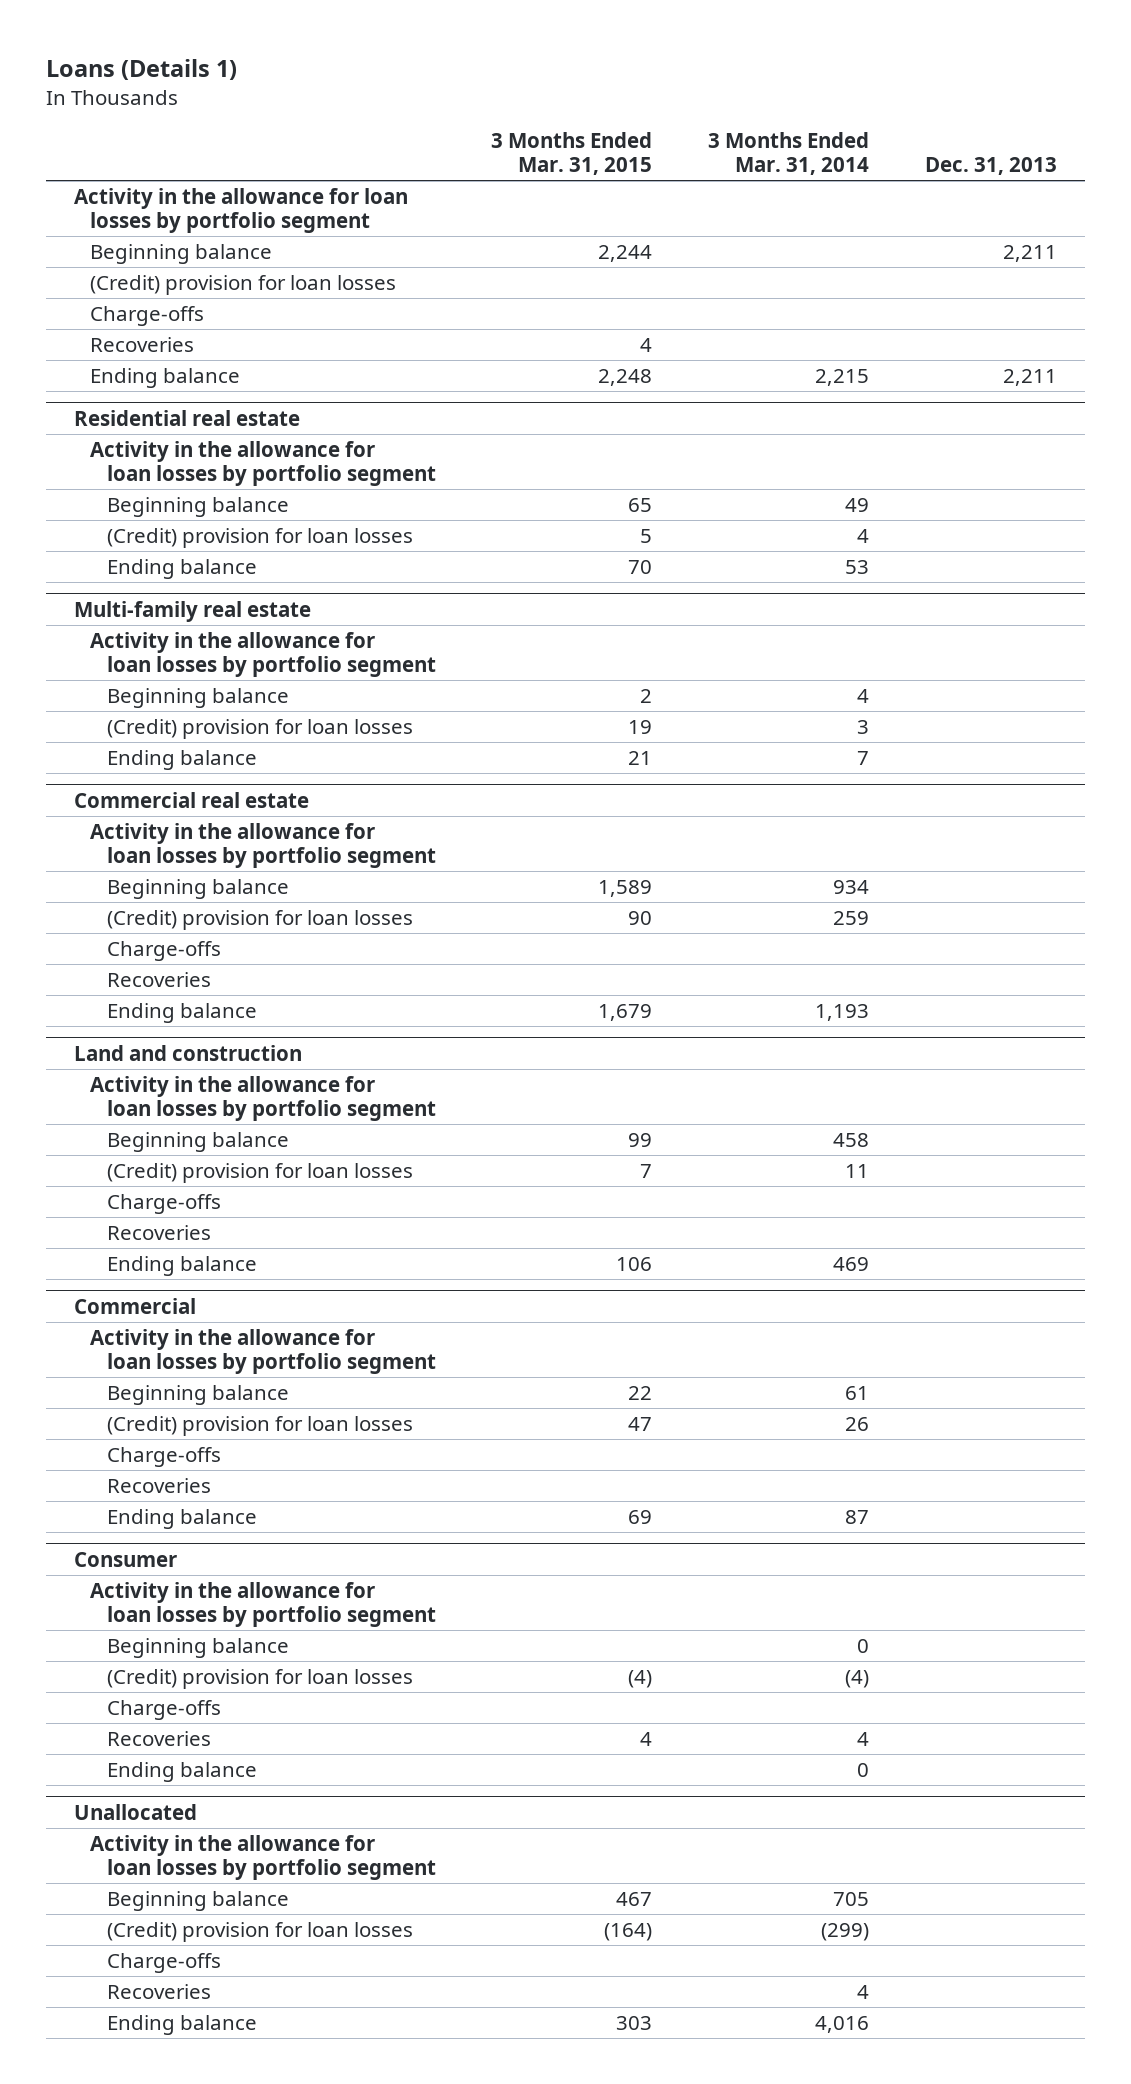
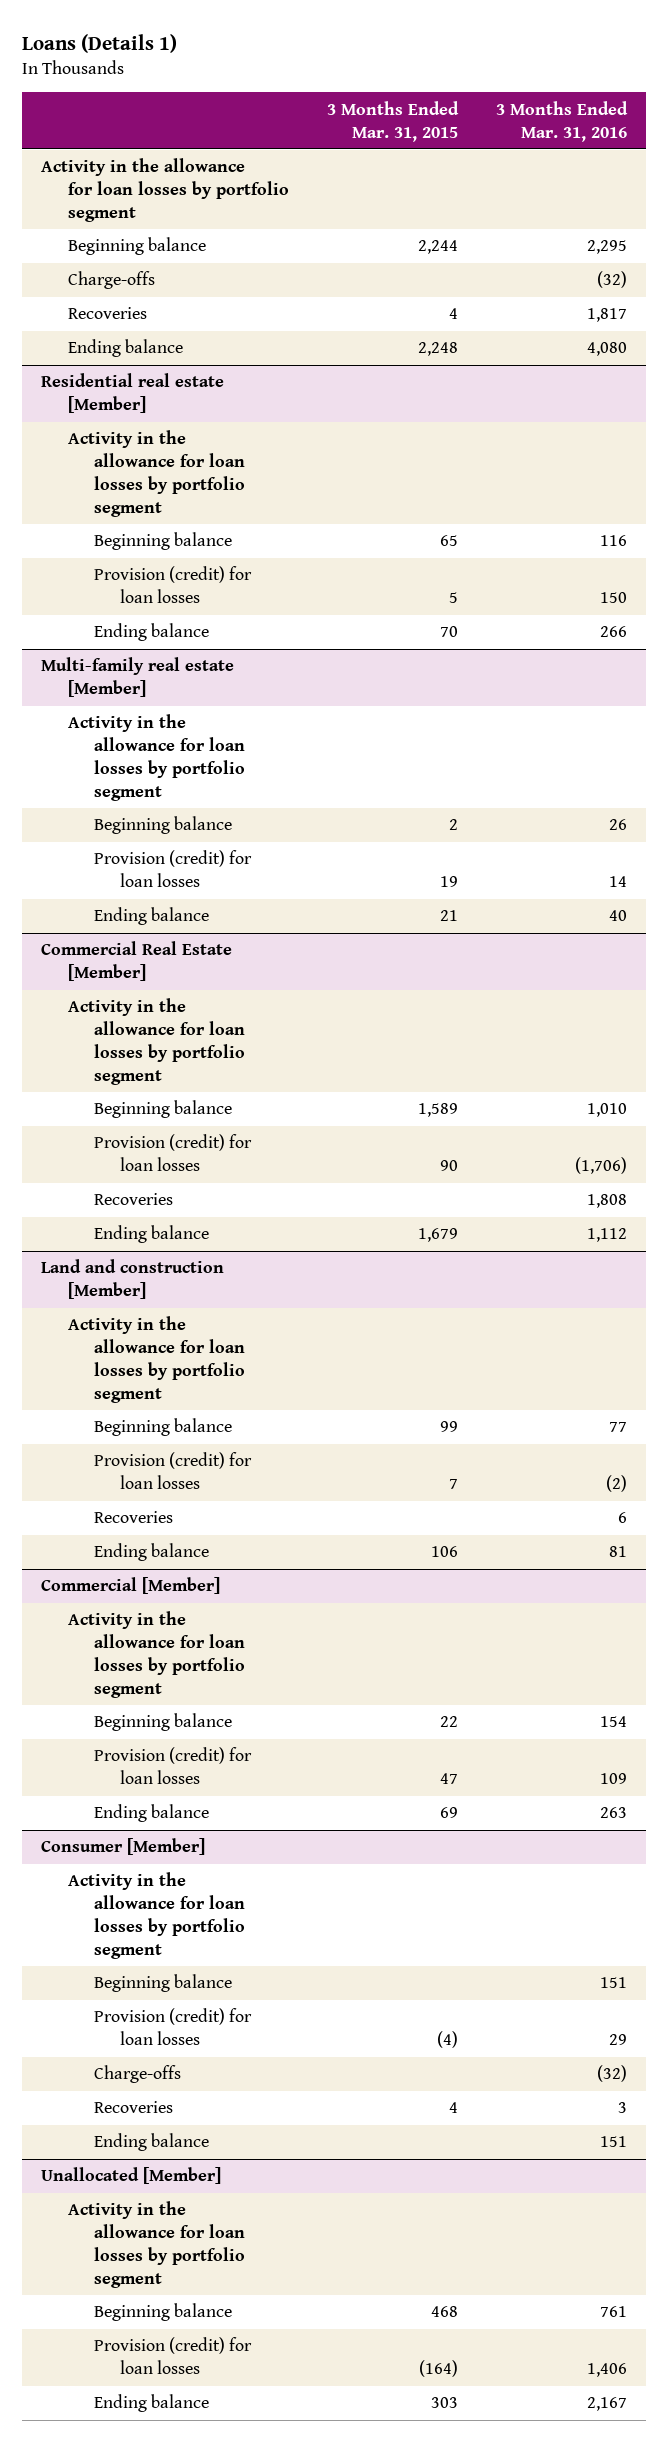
[708,132,870,175] 3 Months Ended Mar. 31, 2014 -> none
[925,156,1058,175] Dec. 31, 2013 -> none
none -> [496,100,629,142] 3 Months Ended Mar. 31, 2016
[90,274,397,295] (Credit) provision for loan losses -> none
[73,409,300,426] Residential real estate -> [41,373,225,414] Residential real estate [Member]
[106,527,413,548] (Credit) provision for loan losses -> [93,566,252,604] Provision (credit) for loan losses
[73,600,311,622] Multi-family real estate -> [41,657,235,698] Multi-family real estate [Member]
[106,718,413,739] (Credit) provision for loan losses -> [93,850,252,888] Provision (credit) for loan losses
[73,791,309,808] Commercial real estate -> [41,941,233,982] Commercial Real Estate [Member]
[106,940,221,961] Charge-offs -> none
[106,909,413,930] (Credit) provision for loan losses -> [93,1134,252,1172] Provision (credit) for loan losses
[73,1044,302,1061] Land and construction -> [41,1259,225,1300] Land and construction [Member]
[106,1193,221,1214] Charge-offs -> none
[106,1162,413,1183] (Credit) provision for loan losses -> [93,1452,252,1490] Provision (credit) for loan losses
[73,1297,196,1314] Commercial -> [41,1577,221,1595] Commercial [Member]
[106,1446,221,1467] Charge-offs -> none
[106,1477,211,1493] Recoveries -> none
[106,1415,413,1436] (Credit) provision for loan losses -> [93,1747,252,1785] Provision (credit) for loan losses
[73,1551,177,1567] Consumer -> [41,1838,206,1856] Consumer [Member]
[106,1668,413,1689] (Credit) provision for loan losses -> [93,2008,252,2046] Provision (credit) for loan losses
[73,1803,197,1820] Unallocated -> [41,2167,222,2185] Unallocated [Member]
[106,1952,221,1973] Charge-offs -> none
[106,1983,211,1999] Recoveries -> none
[616,1891,653,1906] 467 -> [430,2306,458,2318] 468
[106,1921,413,1942] (Credit) provision for loan losses -> [93,2337,252,2375] Provision (credit) for loan losses

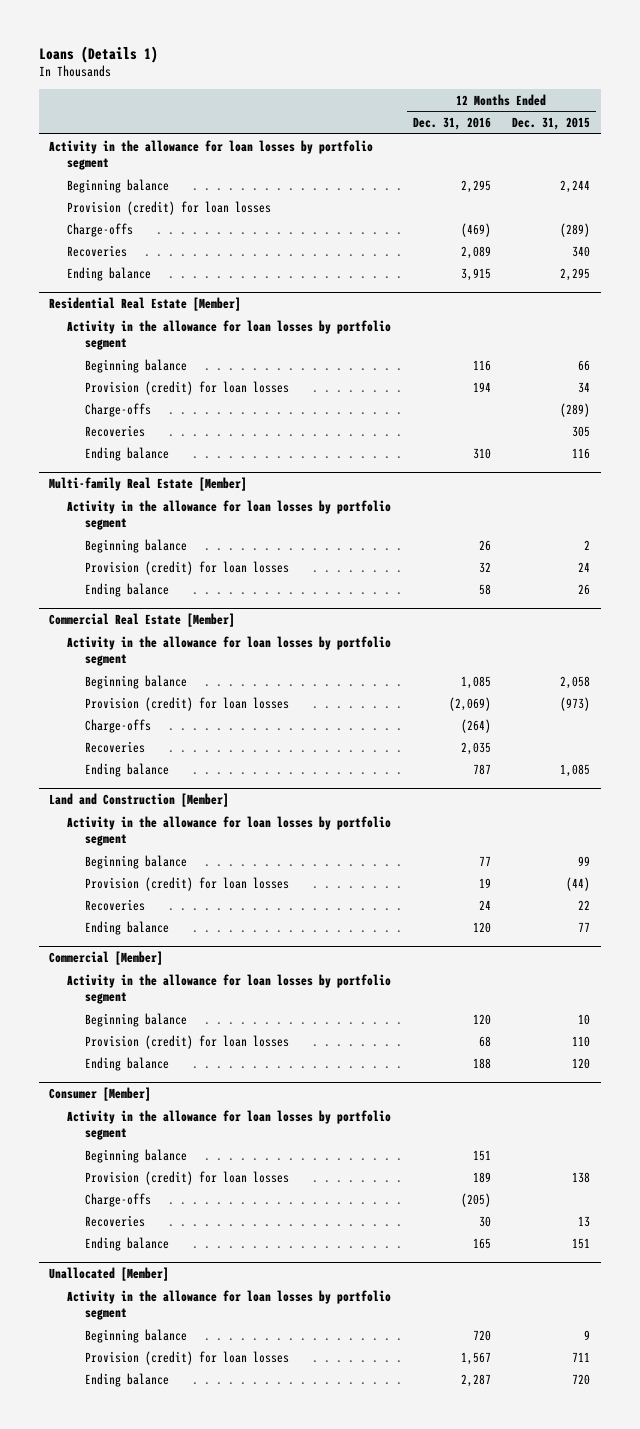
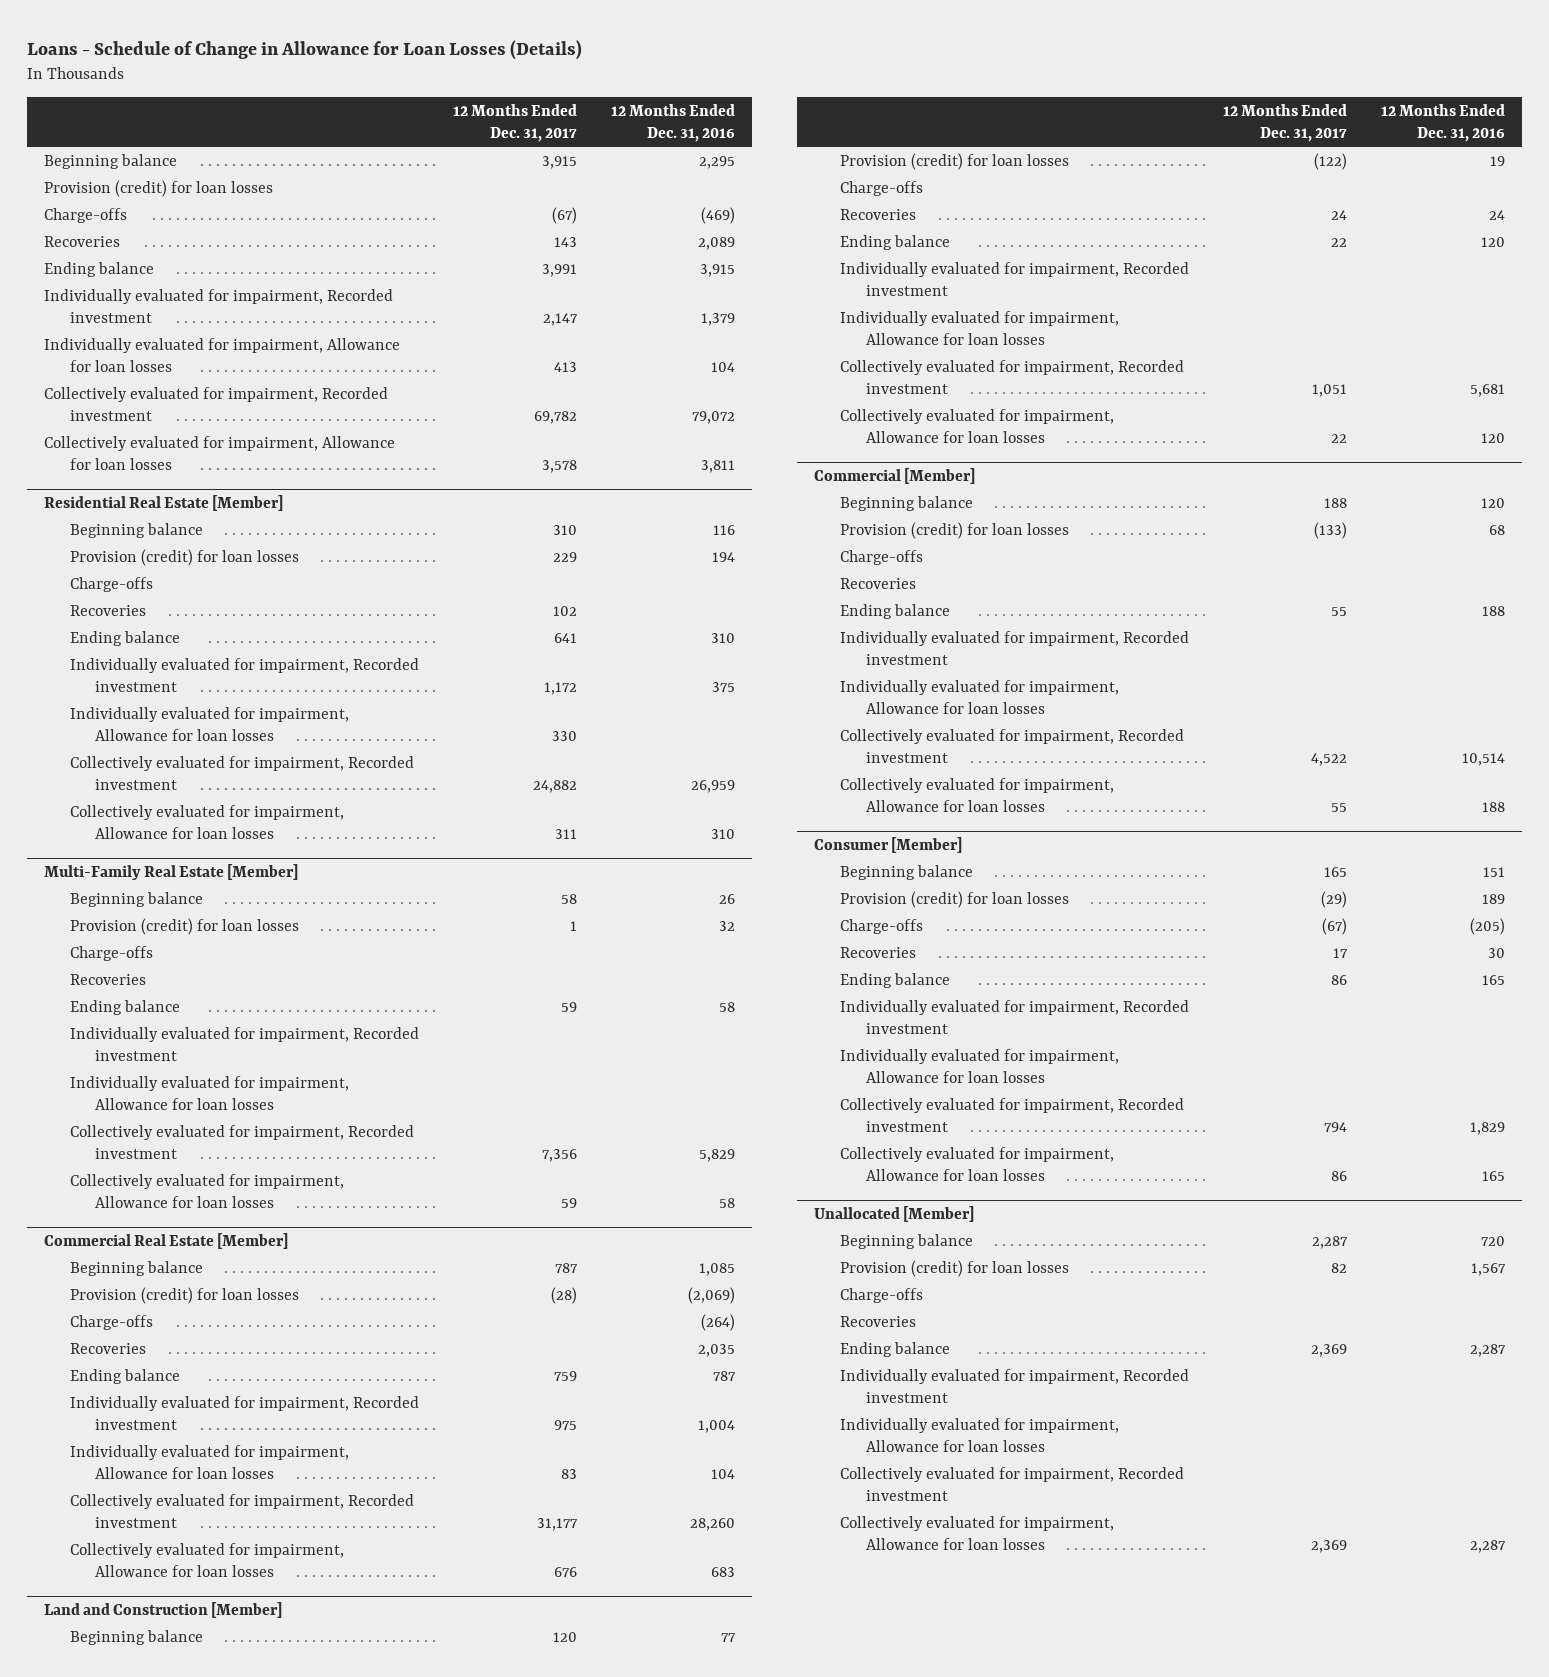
[38,45,158,63] Loans (Details 1) -> [26,39,582,60] Loans - Schedule of Change in Allowance for Loan Losses (Details)
[512,117,591,131] Dec. 31, 2015 -> none
none -> [452,103,577,142] 12 Months Ended Dec. 31, 2017
[49,139,374,171] Activity in the allowance for loan losses by portfolio segment -> none
none -> [43,288,393,323] Individually evaluated for impairment, Recorded investment
none -> [43,337,400,372] Individually evaluated for impairment, Allowance for loan losses
none -> [43,386,388,421] Collectively evaluated for impairment, Recorded investment
none -> [43,435,395,470] Collectively evaluated for impairment, Allowance for loan losses
[67,319,392,351] Activity in the allowance for loan losses by portfolio segment -> none
[67,499,392,531] Activity in the allowance for loan losses by portfolio segment -> none
none -> [69,657,419,692] Individually evaluated for impairment, Recorded investment
none -> [69,706,349,741] Individually evaluated for impairment, Allowance for loan losses
none -> [69,755,414,790] Collectively evaluated for impairment, Recorded investment
none -> [69,804,344,839] Collectively evaluated for impairment, Allowance for loan losses
[49,477,248,492] Multi-family Real Estate [Member] -> [43,863,298,880] Multi-Family Real Estate [Member]
none -> [69,945,153,961] Charge-offs
none -> [69,973,146,985] Recoveries
none -> [69,1026,419,1061] Individually evaluated for impairment, Recorded investment
none -> [69,1075,349,1110] Individually evaluated for impairment, Allowance for loan losses
none -> [69,1124,414,1159] Collectively evaluated for impairment, Recorded investment
none -> [69,1173,344,1208] Collectively evaluated for impairment, Allowance for loan losses
[67,635,392,667] Activity in the allowance for loan losses by portfolio segment -> none
none -> [69,1395,419,1430] Individually evaluated for impairment, Recorded investment
none -> [69,1444,349,1479] Individually evaluated for impairment, Allowance for loan losses
none -> [69,1493,414,1528] Collectively evaluated for impairment, Recorded investment
none -> [69,1542,344,1577] Collectively evaluated for impairment, Allowance for loan losses
[67,815,392,847] Activity in the allowance for loan losses by portfolio segment -> none
none -> [839,180,923,196] Charge-offs
none -> [839,261,1189,296] Individually evaluated for impairment, Recorded investment
none -> [839,310,1119,345] Individually evaluated for impairment, Allowance for loan losses
none -> [839,359,1184,394] Collectively evaluated for impairment, Recorded investment
none -> [839,408,1114,443] Collectively evaluated for impairment, Allowance for loan losses
[67,973,392,1005] Activity in the allowance for loan losses by portfolio segment -> none
none -> [839,549,923,565] Charge-offs
none -> [839,577,916,589] Recoveries
none -> [839,630,1189,665] Individually evaluated for impairment, Recorded investment
none -> [839,679,1119,714] Individually evaluated for impairment, Allowance for loan losses
none -> [839,728,1184,763] Collectively evaluated for impairment, Recorded investment
none -> [839,777,1114,812] Collectively evaluated for impairment, Allowance for loan losses
[67,1109,392,1141] Activity in the allowance for loan losses by portfolio segment -> none
none -> [839,999,1189,1034] Individually evaluated for impairment, Recorded investment
none -> [839,1048,1119,1083] Individually evaluated for impairment, Allowance for loan losses
none -> [839,1097,1184,1132] Collectively evaluated for impairment, Recorded investment
none -> [839,1146,1114,1181] Collectively evaluated for impairment, Allowance for loan losses
[67,1289,392,1321] Activity in the allowance for loan losses by portfolio segment -> none
none -> [839,1287,923,1303] Charge-offs
none -> [839,1315,916,1327] Recoveries
none -> [839,1368,1189,1403] Individually evaluated for impairment, Recorded investment
none -> [839,1417,1119,1452] Individually evaluated for impairment, Allowance for loan losses
none -> [839,1466,1184,1501] Collectively evaluated for impairment, Recorded investment
none -> [839,1515,1114,1550] Collectively evaluated for impairment, Allowance for loan losses

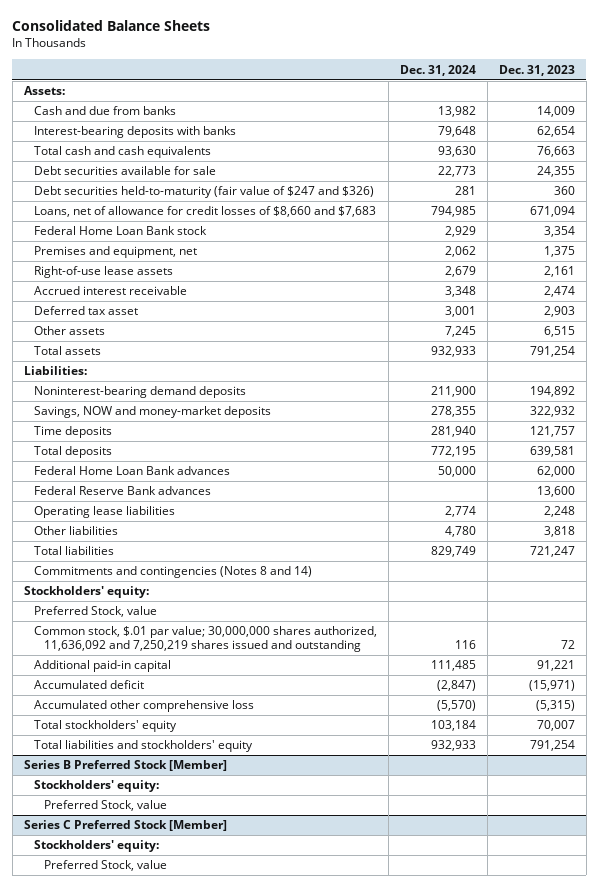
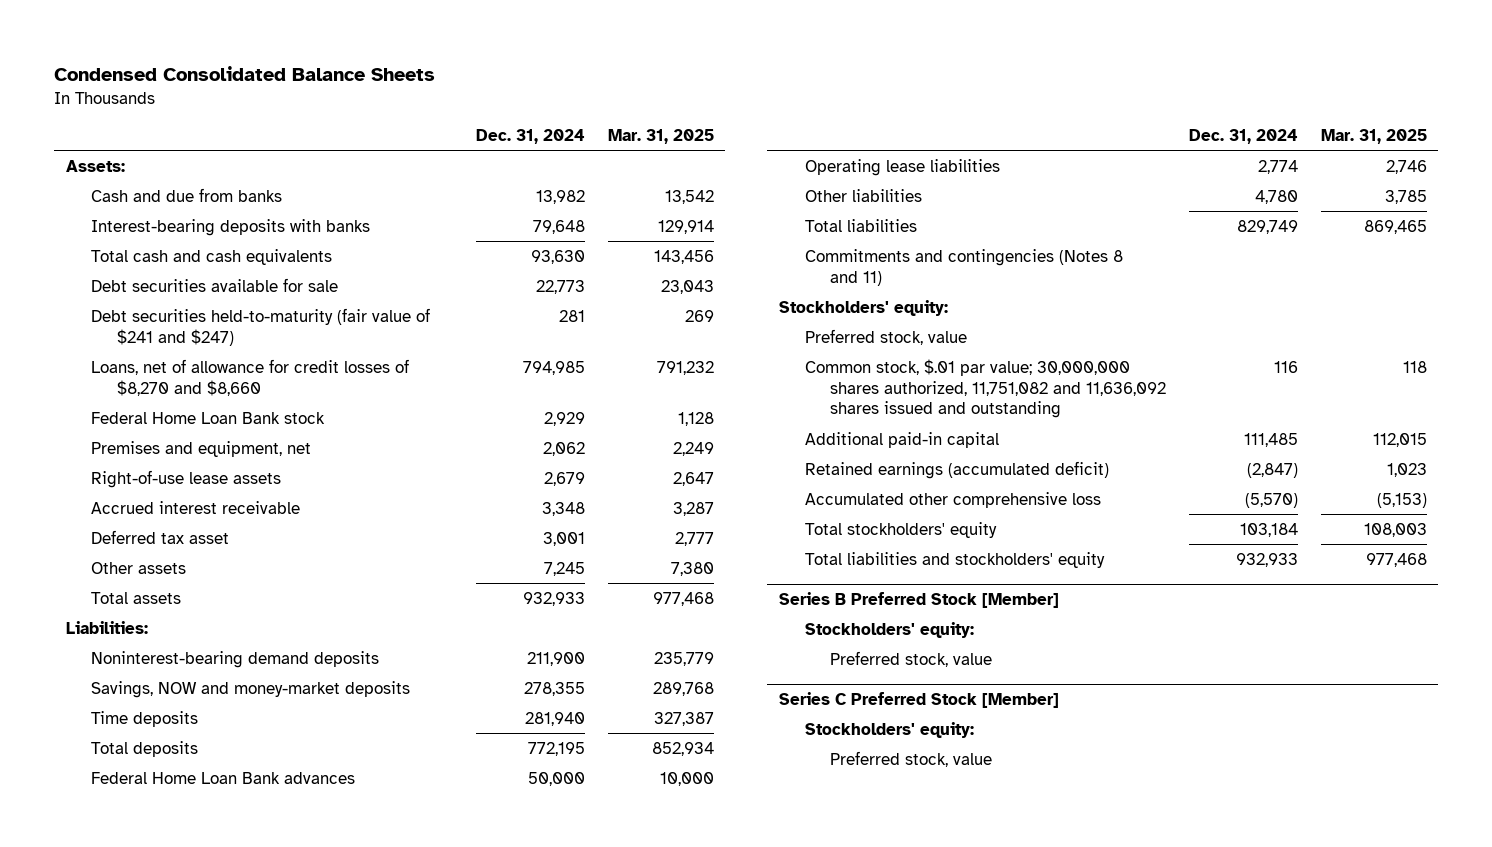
[12,20,211,32] Consolidated Balance Sheets -> [54,65,436,81] Condensed Consolidated Balance Sheets
[498,64,575,76] Dec. 31, 2023 -> none
none -> [607,129,714,145] Mar. 31, 2025
[34,186,375,199] Debt securities held-to-maturity (fair value of $247 and $326) -> [91,307,431,346] Debt securities held-to-maturity (fair value of $241 and $247)
[34,206,377,218] Loans, net of allowance for credit losses of $8,660 and $7,683 -> [91,358,410,396] Loans, net of allowance for credit losses of $8,270 and $8,660
[34,486,212,496] Federal Reserve Bank advances -> none
[34,566,313,579] Commitments and contingencies (Notes 8 and 14) -> [804,248,1123,286] Commitments and contingencies (Notes 8 and 11)
[34,606,158,618] Preferred Stock, value -> [804,328,967,345] Preferred stock, value
[34,626,378,653] Common stock, $.01 par value; 30,000,000 shares authorized, 11,636,092 and 7,250,219 shares issued and outstanding -> [804,358,1167,419] Common stock, $.01 par value; 30,000,000 shares authorized, 11,751,082 and 11,636,092 shares issued and outstanding
[34,680,145,690] Accumulated deficit -> [804,460,1109,479] Retained earnings (accumulated deficit)
[44,800,168,812] Preferred Stock, value -> [830,650,993,667] Preferred stock, value
[44,860,168,872] Preferred Stock, value -> [830,750,993,767] Preferred stock, value

